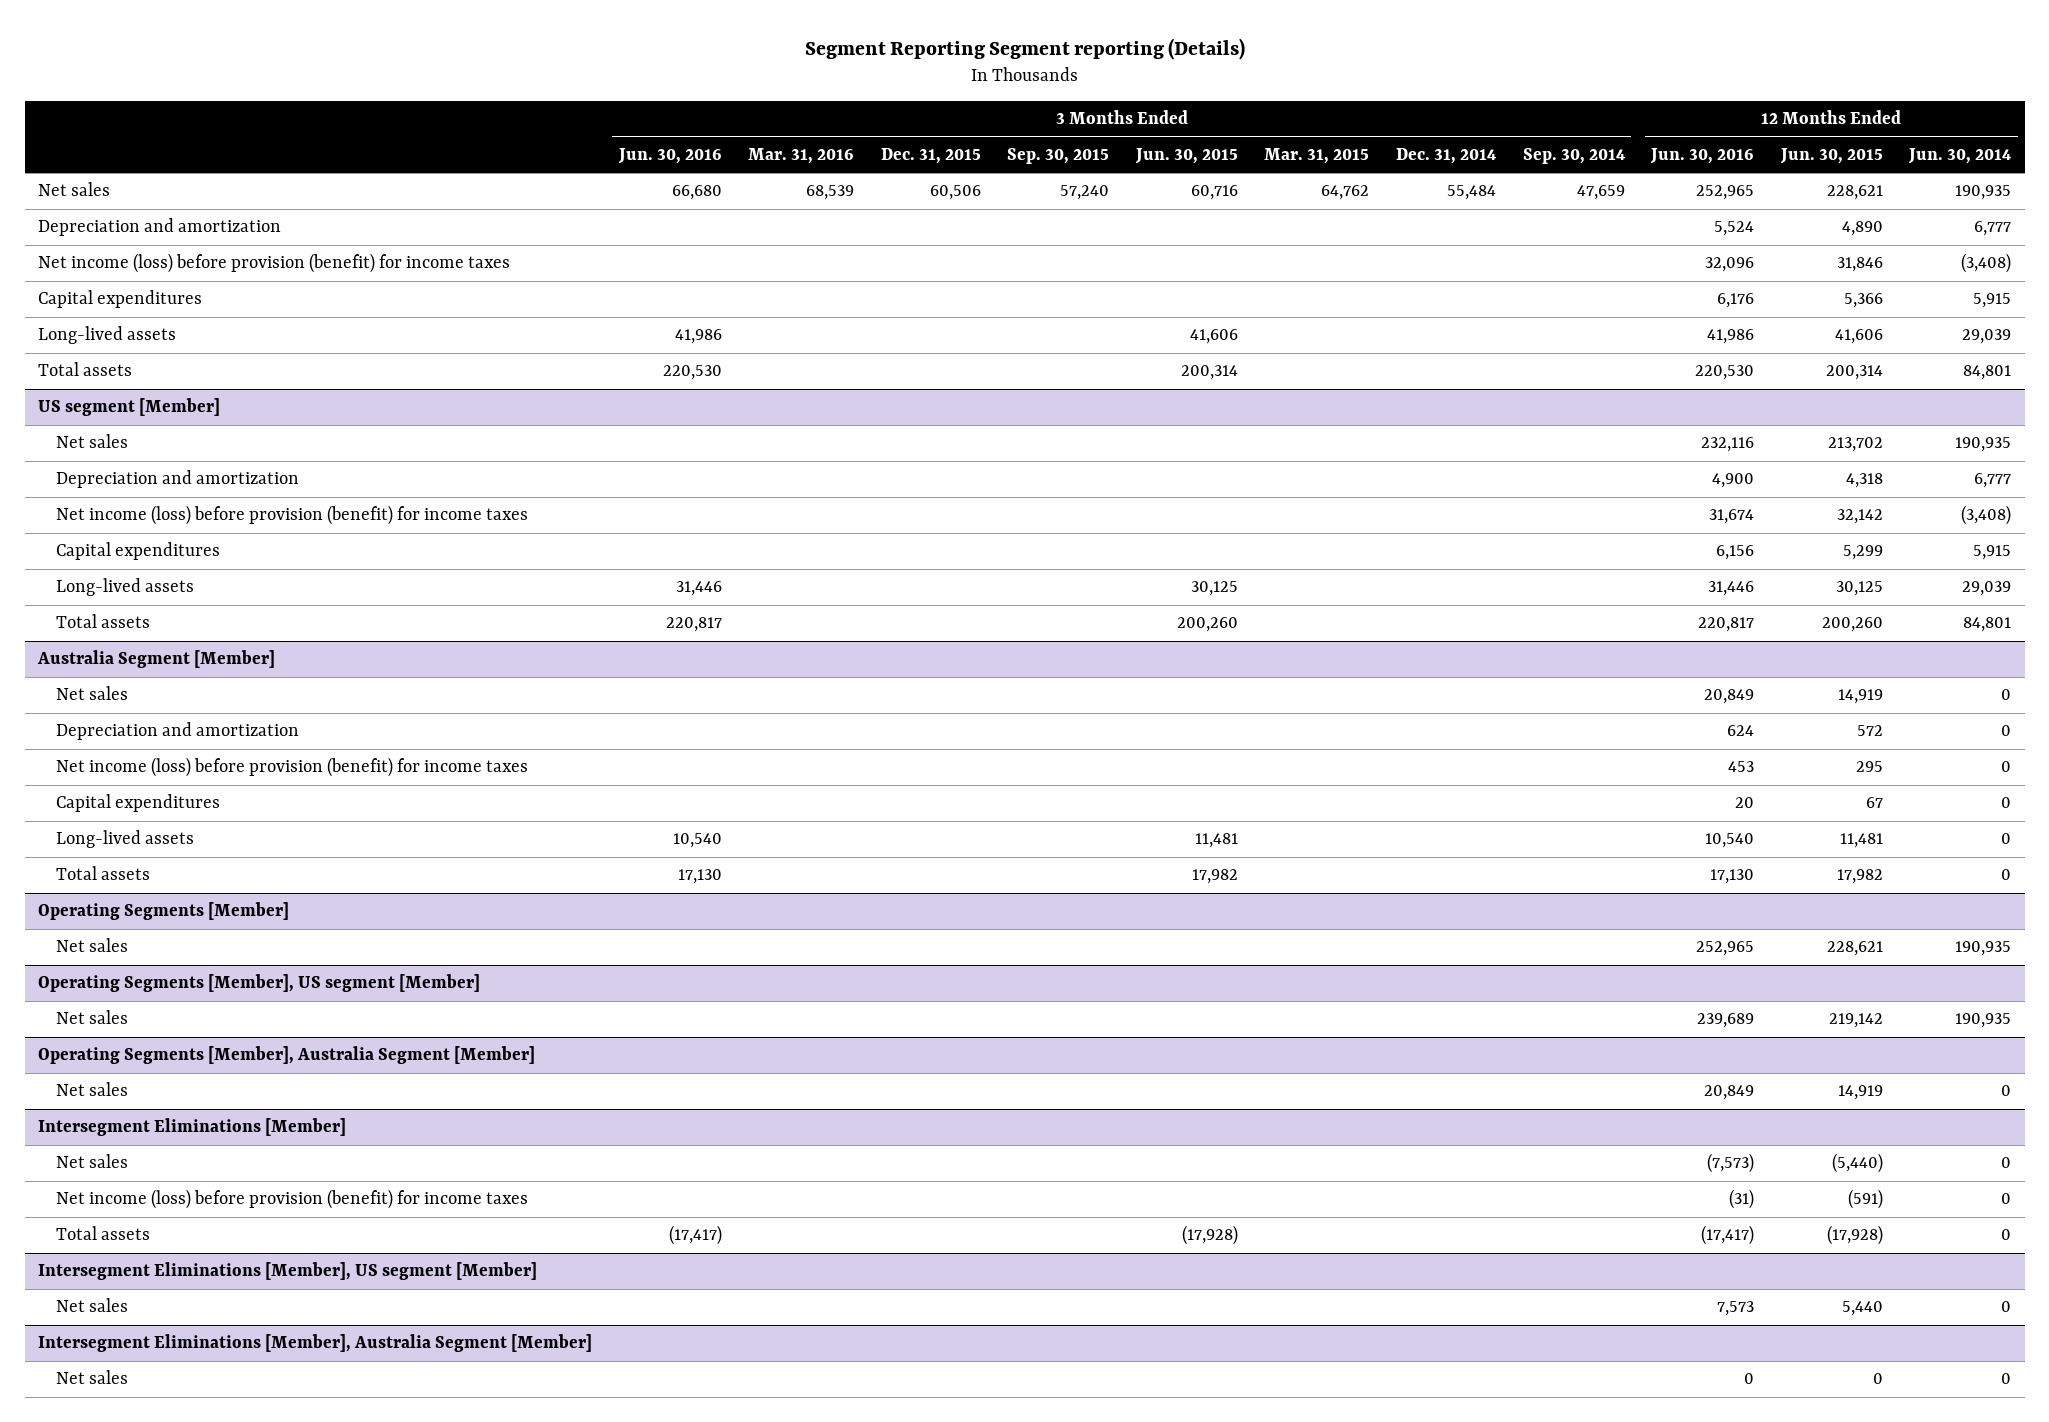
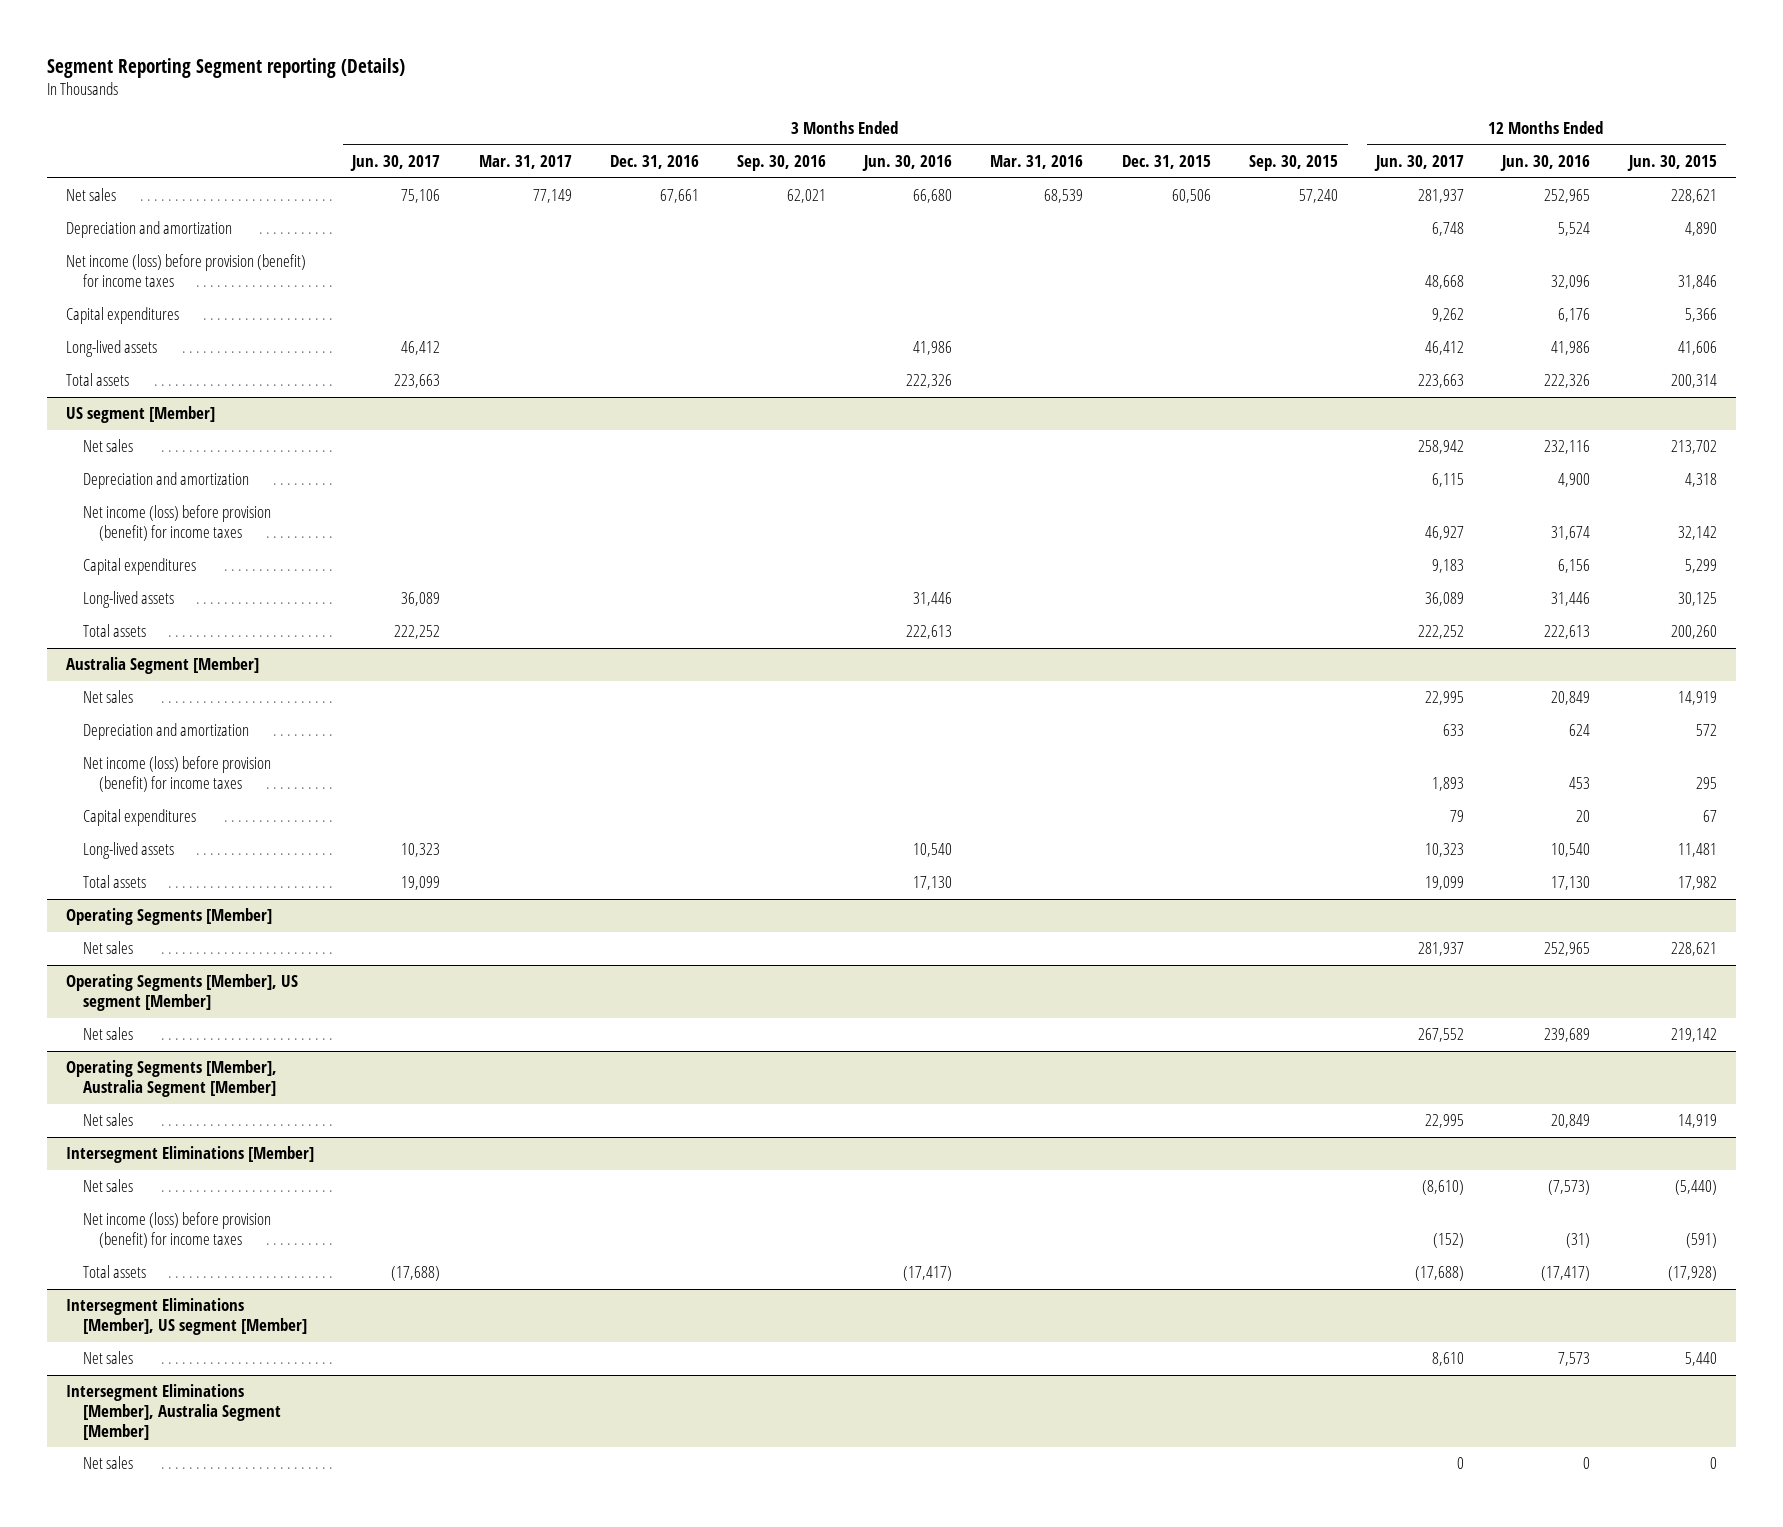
[1134,147,1238,164] Jun. 30, 2015 -> none
[1264,147,1370,164] Mar. 31, 2015 -> none
[1396,147,1497,164] Dec. 31, 2014 -> none
[1522,147,1625,164] Sep. 30, 2014 -> none
[1908,147,2012,164] Jun. 30, 2014 -> none
none -> [350,155,441,172] Jun. 30, 2017
none -> [478,155,572,170] Mar. 31, 2017
none -> [609,155,699,170] Dec. 31, 2016
none -> [736,155,826,172] Sep. 30, 2016
none -> [1374,155,1465,172] Jun. 30, 2017
[662,365,722,381] 220,530 -> [906,374,953,389] 222,326
[1695,365,1755,381] 220,530 -> [1544,374,1591,389] 222,326
[665,617,722,633] 220,817 -> [906,625,953,640] 222,613
[1698,617,1755,633] 220,817 -> [1544,625,1591,640] 222,613

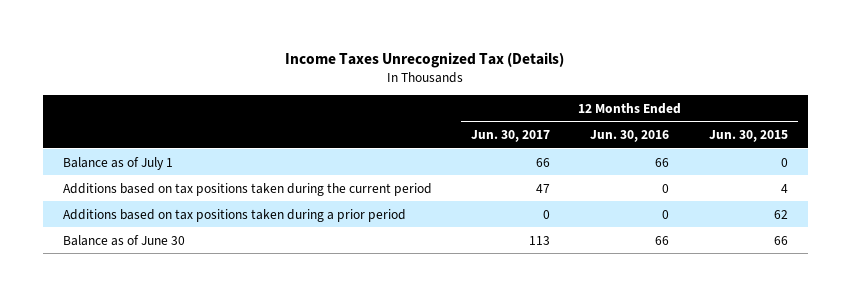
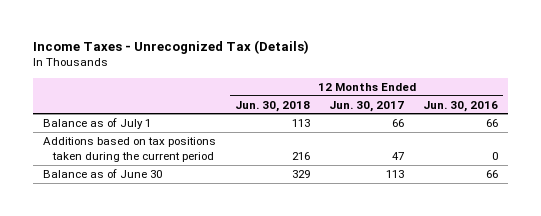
[285,51,565,68] Income Taxes Unrecognized Tax (Details) -> [33,39,310,54] Income Taxes - Unrecognized Tax (Details)
[709,130,789,143] Jun. 30, 2015 -> none
none -> [235,100,311,112] Jun. 30, 2018
[62,208,406,222] Additions based on tax positions taken during a prior period -> none

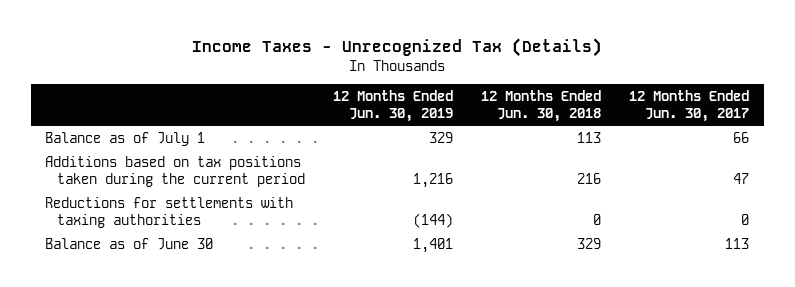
[423,100,499,112] Jun. 30, 2016 -> none
none -> [333,89,454,122] 12 Months Ended Jun. 30, 2019
none -> [45,196,294,228] Reductions for settlements with taxing authorities

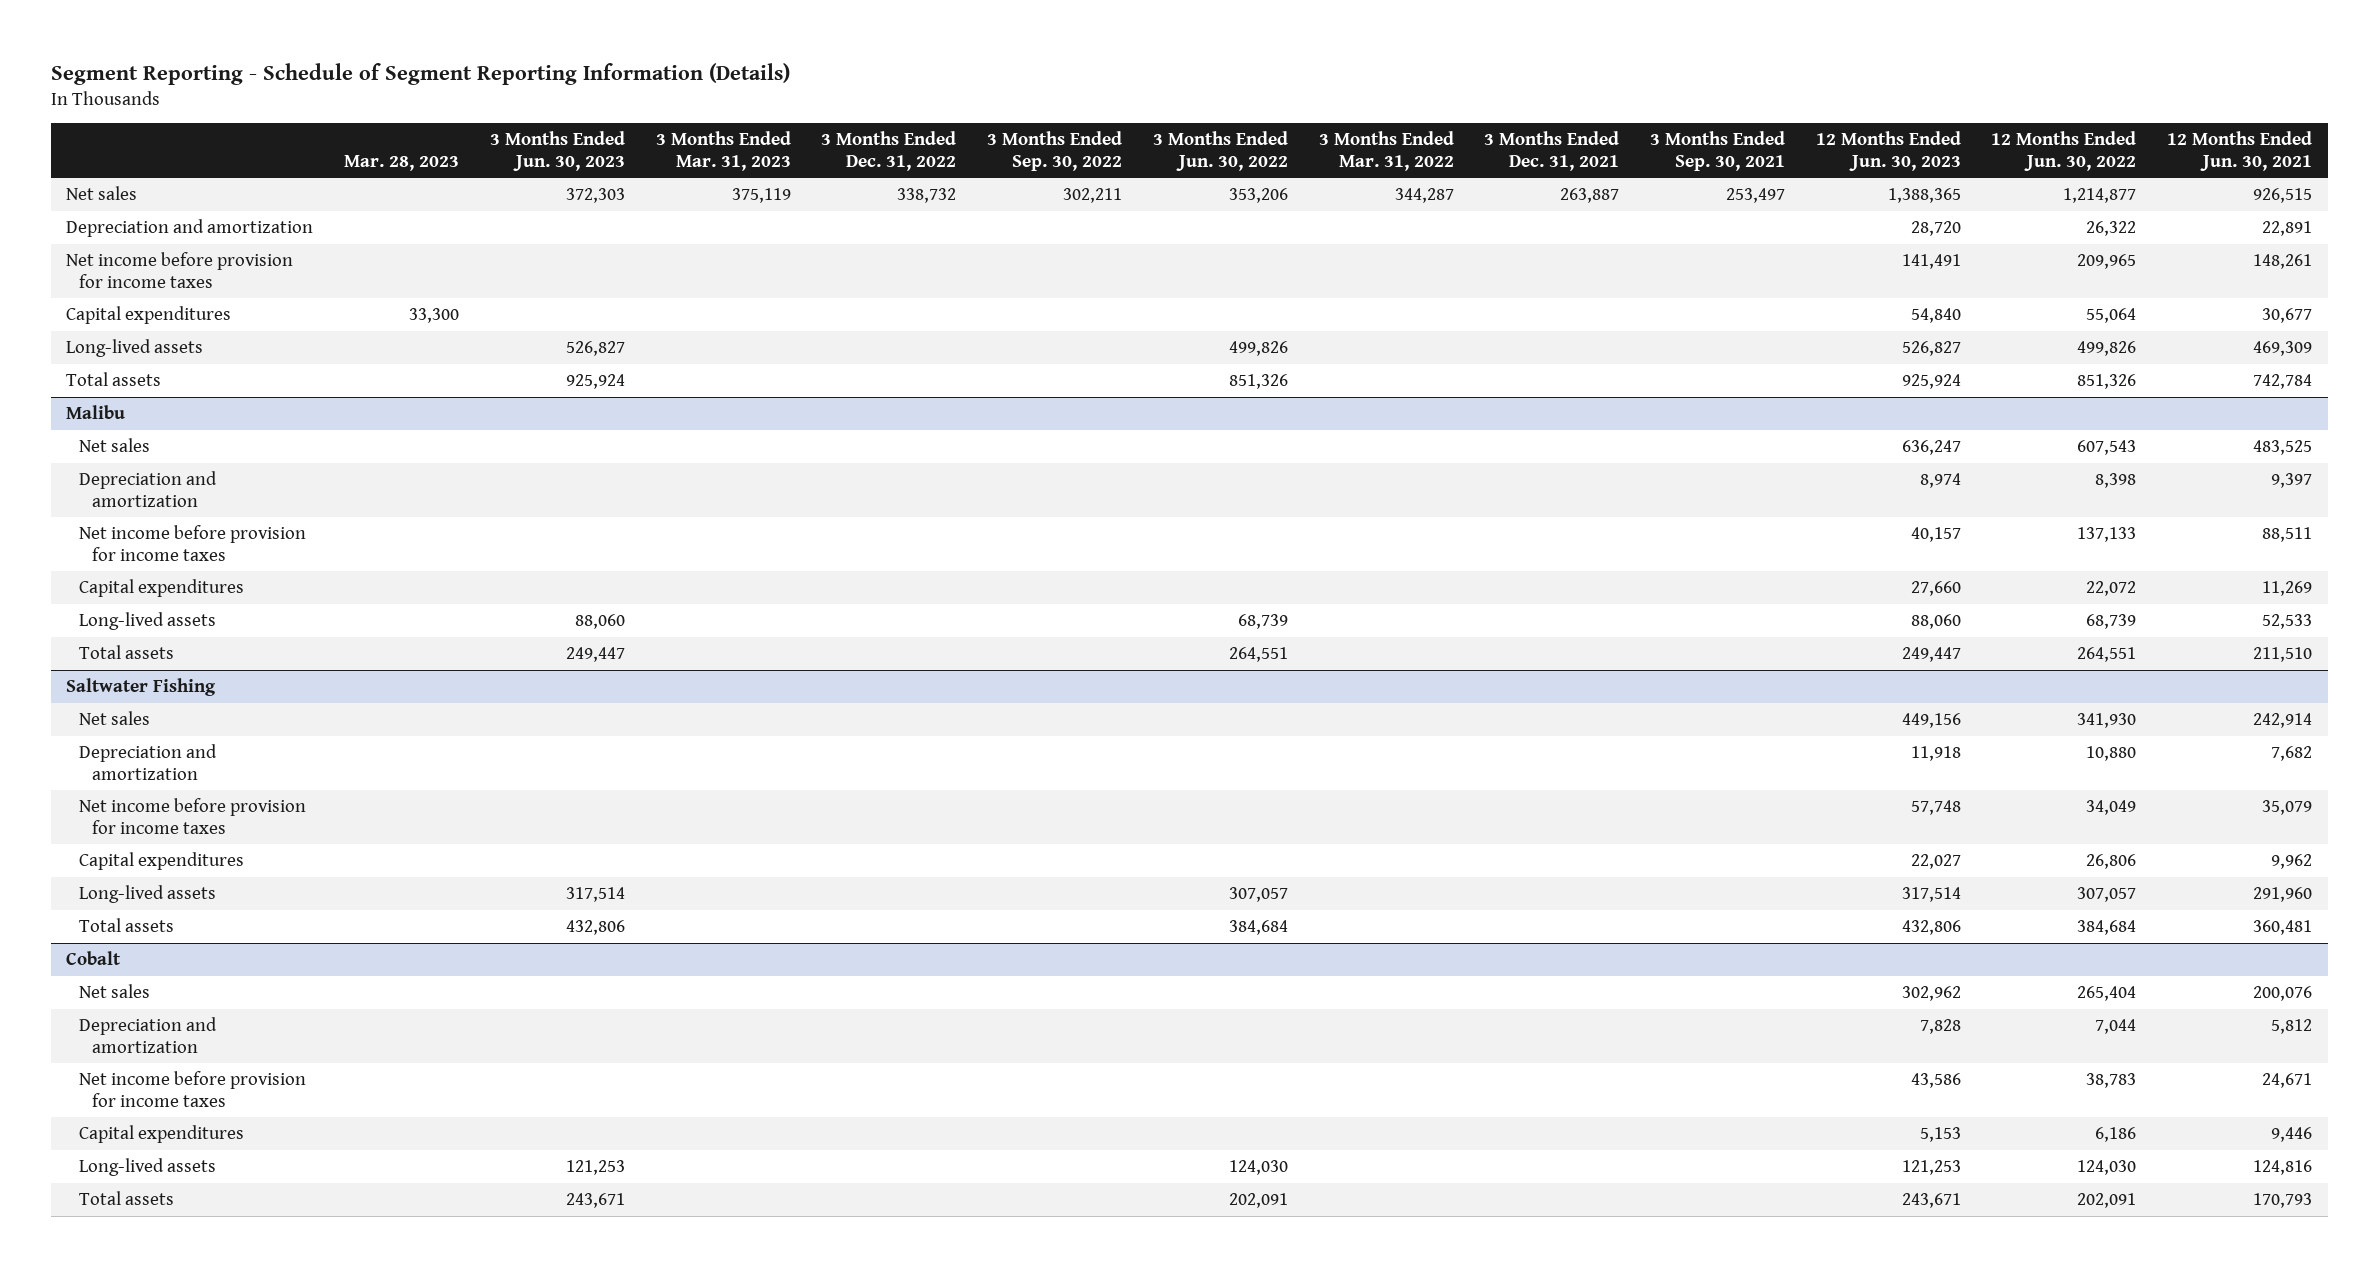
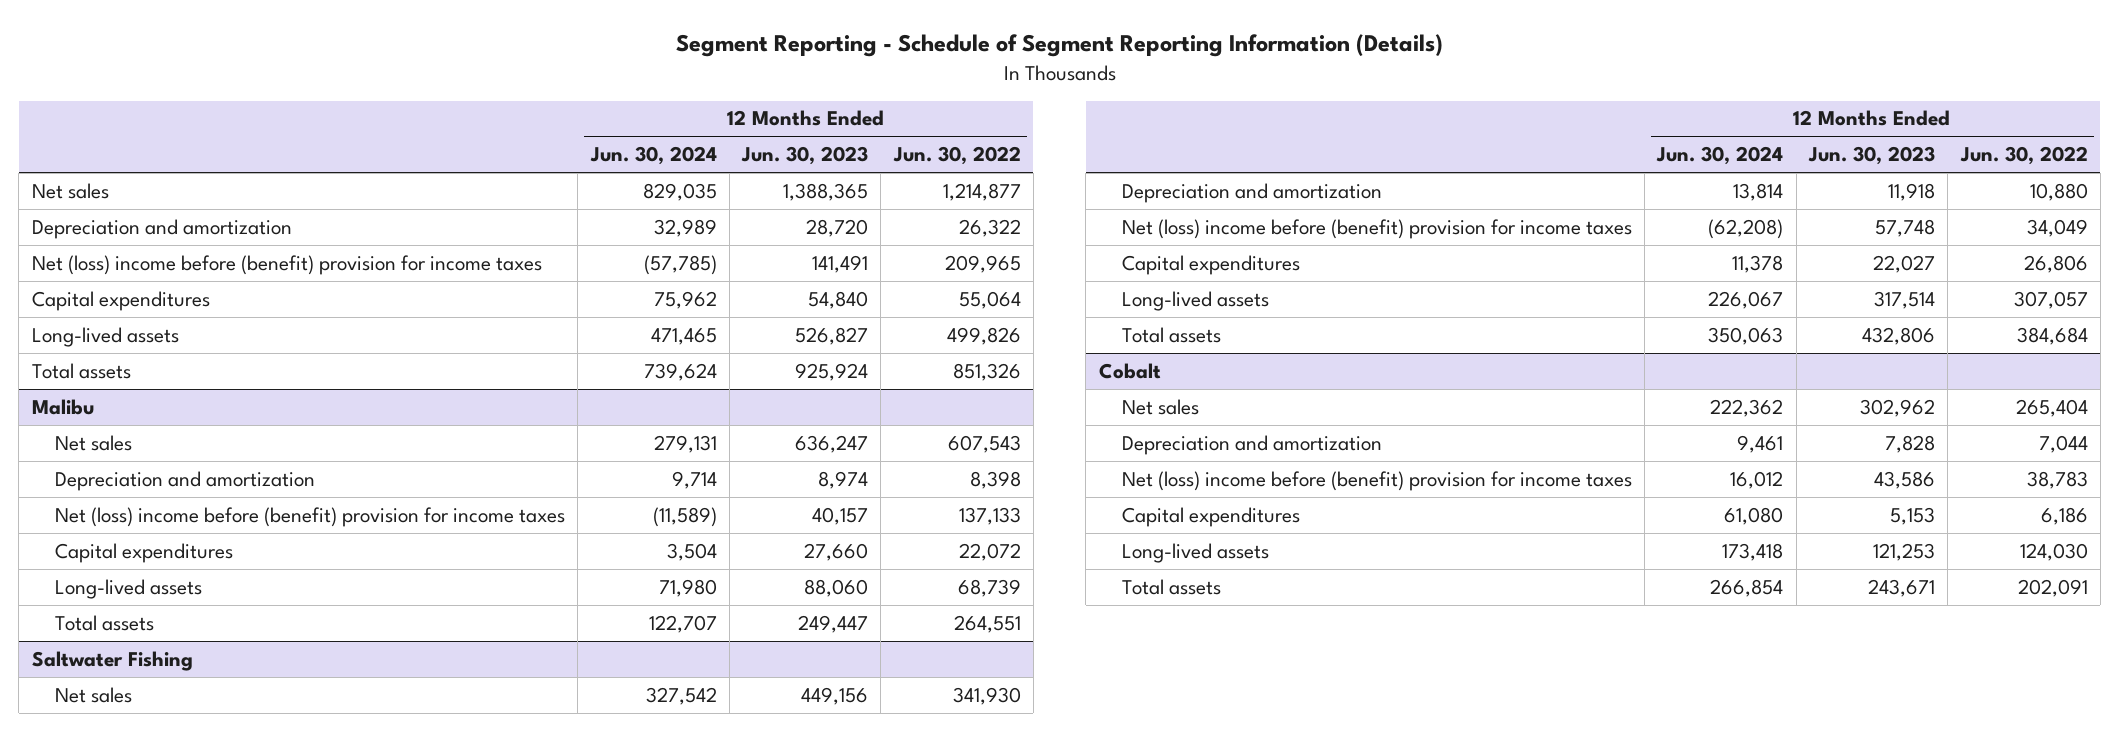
[344,154,460,171] Mar. 28, 2023 -> none
[489,131,625,171] 3 Months Ended Jun. 30, 2023 -> none
[655,131,791,171] 3 Months Ended Mar. 31, 2023 -> none
[821,131,957,171] 3 Months Ended Dec. 31, 2022 -> none
[987,131,1123,171] 3 Months Ended Sep. 30, 2022 -> none
[1152,131,1288,171] 3 Months Ended Jun. 30, 2022 -> none
[1318,131,1454,171] 3 Months Ended Mar. 31, 2022 -> none
[1484,131,1620,171] 3 Months Ended Dec. 31, 2021 -> none
[1649,131,1785,171] 3 Months Ended Sep. 30, 2021 -> none
[2167,131,2313,171] 12 Months Ended Jun. 30, 2021 -> none
none -> [589,146,717,166] Jun. 30, 2024
[66,252,294,288] Net income before provision for income taxes -> [31,254,542,275] Net (loss) income before (benefit) provision for income taxes
[79,525,307,561] Net income before provision for income taxes -> [54,506,565,527] Net (loss) income before (benefit) provision for income taxes
[79,798,307,834] Net income before provision for income taxes -> [1121,218,1632,239] Net (loss) income before (benefit) provision for income taxes
[79,1071,307,1107] Net income before provision for income taxes -> [1121,470,1632,491] Net (loss) income before (benefit) provision for income taxes

